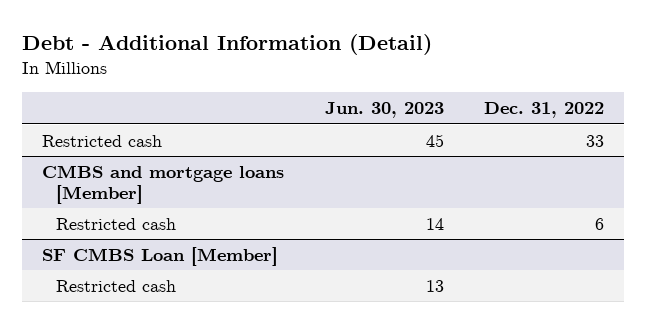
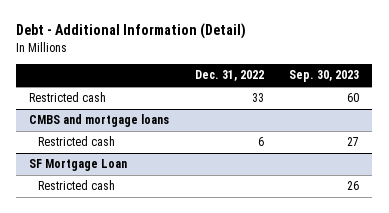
[324,102,444,119] Jun. 30, 2023 -> none
none -> [289,70,360,83] Sep. 30, 2023
[42,164,285,204] CMBS and mortgage loans [Member] -> [29,114,170,128] CMBS and mortgage loans
[42,246,279,266] SF CMBS Loan [Member] -> [29,159,128,172] SF Mortgage Loan

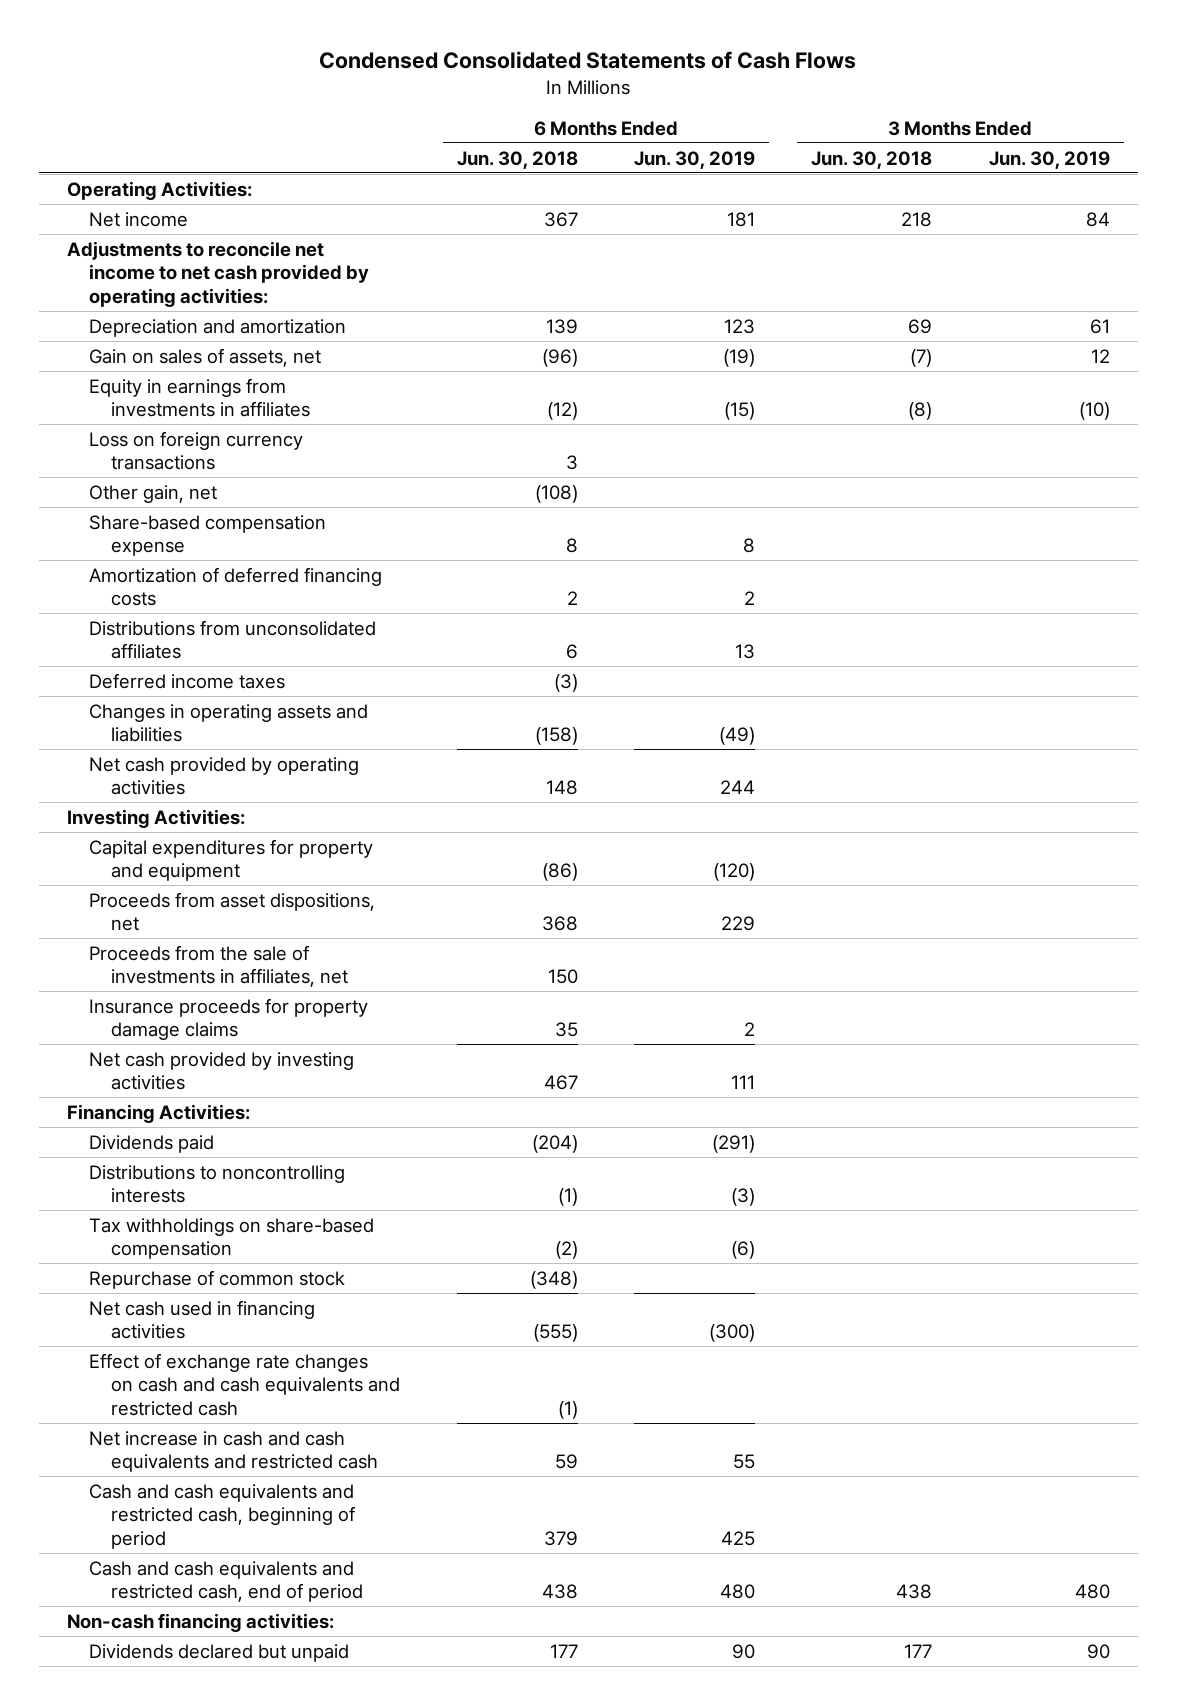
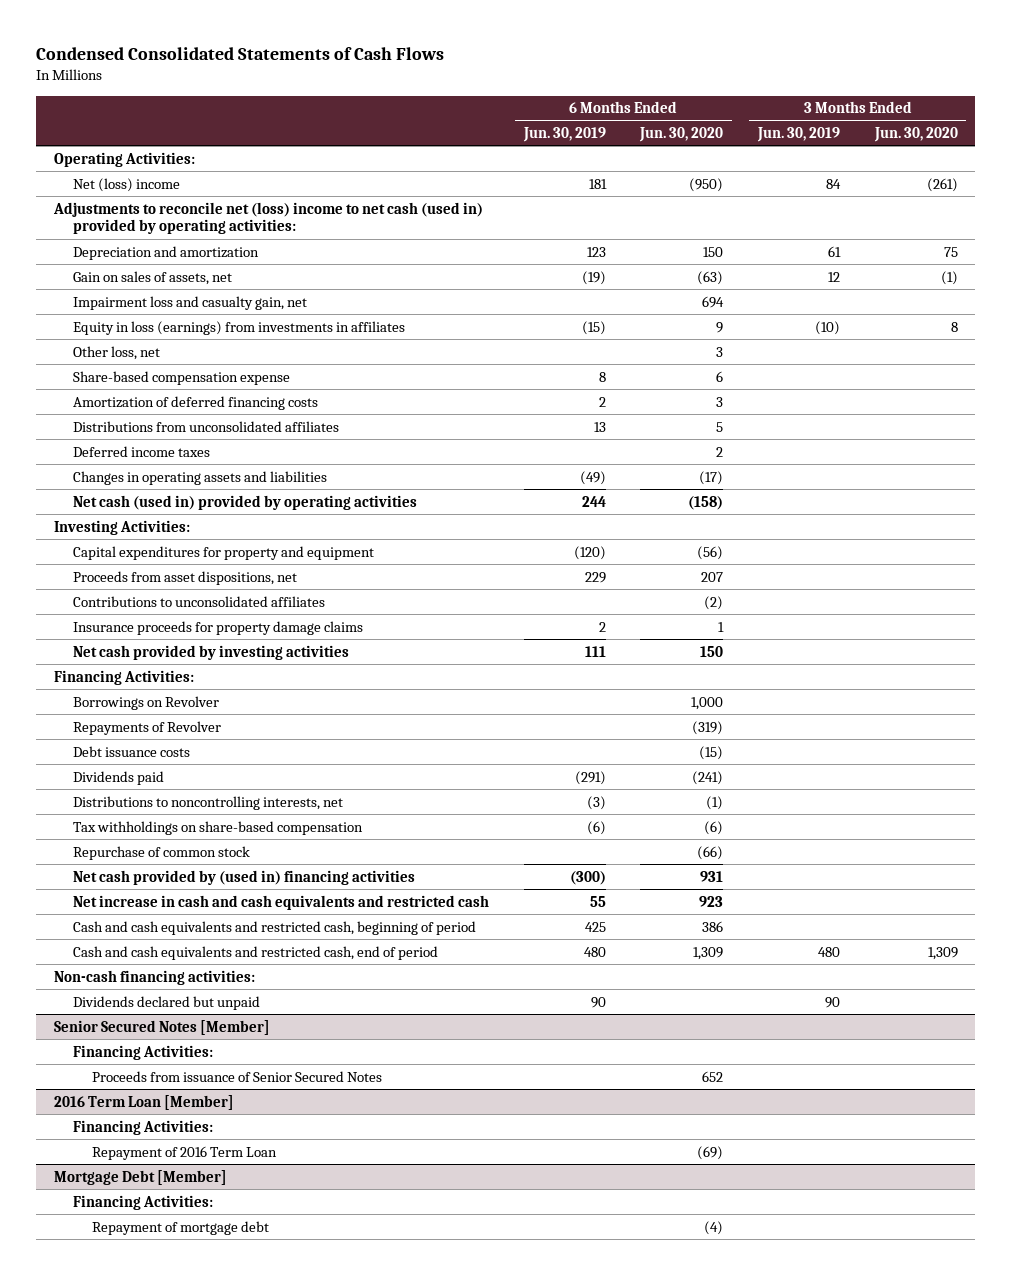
[456,150,578,169] Jun. 30, 2018 -> none
[811,150,933,169] Jun. 30, 2018 -> none
none -> [639,127,724,143] Jun. 30, 2020
none -> [873,127,958,143] Jun. 30, 2020
[89,211,189,227] Net income -> [72,177,180,192] Net (loss) income
[67,240,370,307] Adjustments to reconcile net income to net cash provided by operating activities: -> [52,201,483,235] Adjustments to reconcile net (loss) income to net cash (used in) provided by operating activities:
[89,430,304,471] Loss on foreign currency transactions -> none
none -> [72,295,307,310] Impairment loss and casualty gain, net
[89,377,311,418] Equity in earnings from investments in affiliates -> [72,320,405,335] Equity in loss (earnings) from investments in affiliates
[89,484,218,503] Other gain, net -> [72,345,160,360] Other loss, net
[89,756,360,796] Net cash provided by operating activities -> [72,494,417,510] Net cash (used in) provided by operating activities
[89,944,349,988] Proceeds from the sale of investments in affiliates, net -> none
none -> [72,595,325,607] Contributions to unconsolidated affiliates
none -> [72,695,219,710] Borrowings on Revolver
none -> [72,720,221,735] Repayments of Revolver
none -> [72,745,190,757] Debt issuance costs
[89,1164,346,1204] Distributions to noncontrolling interests -> [72,795,343,810] Distributions to noncontrolling interests, net
[89,1352,401,1416] Effect of exchange rate changes on cash and cash equivalents and restricted cash -> none
[89,1299,316,1340] Net cash used in financing activities -> [72,869,415,885] Net cash provided by (used in) financing activities
none -> [53,1019,270,1035] Senior Secured Notes [Member]
none -> [72,1044,213,1060] Financing Activities:
none -> [92,1070,383,1082] Proceeds from issuance of Senior Secured Notes
none -> [53,1094,234,1110] 2016 Term Loan [Member]
none -> [72,1119,213,1135] Financing Activities:
none -> [92,1145,278,1160] Repayment of 2016 Term Loan
none -> [53,1169,227,1185] Mortgage Debt [Member]
none -> [72,1194,213,1210] Financing Activities:
none -> [92,1220,270,1235] Repayment of mortgage debt

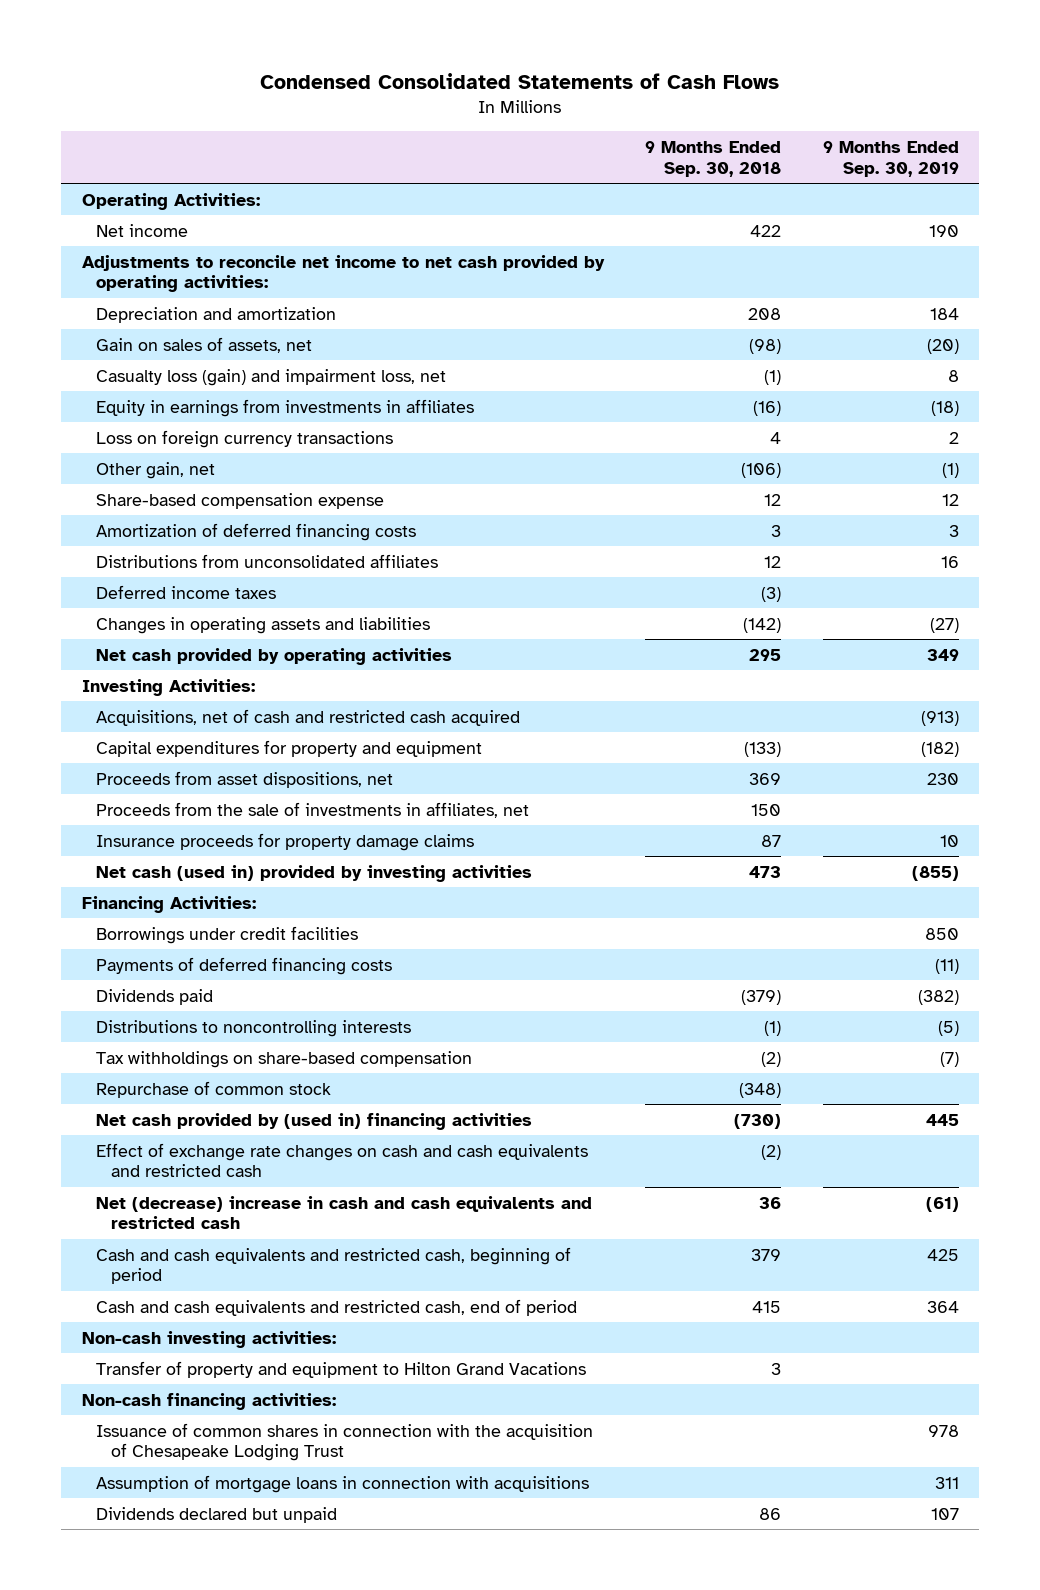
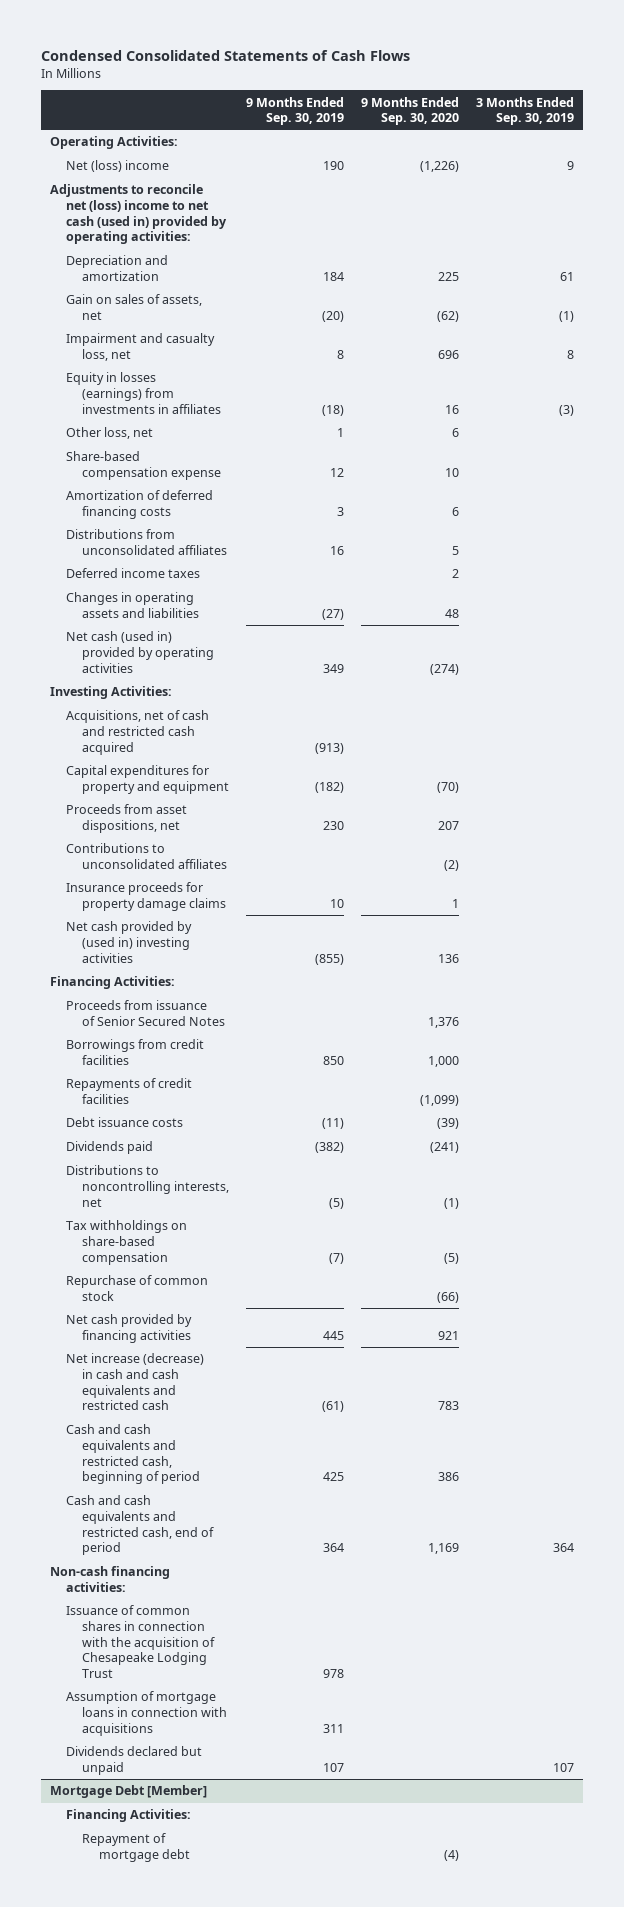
[645,140,782,177] 9 Months Ended Sep. 30, 2018 -> none
none -> [361,96,460,126] 9 Months Ended Sep. 30, 2020
none -> [476,96,575,126] 3 Months Ended Sep. 30, 2019
[96,223,189,237] Net income -> [65,160,169,173] Net (loss) income
[81,254,605,293] Adjustments to reconcile net income to net cash provided by operating activities: -> [49,184,227,245] Adjustments to reconcile net (loss) income to net cash (used in) provided by operating activities:
[96,429,394,448] Loss on foreign currency transactions -> none
[96,368,447,386] Casualty loss (gain) and impairment loss, net -> [65,333,215,361] Impairment and casualty loss, net
[96,398,475,417] Equity in earnings from investments in affiliates -> [65,372,222,414] Equity in losses (earnings) from investments in affiliates
[96,461,216,479] Other gain, net -> [65,427,153,440] Other loss, net
[941,462,959,478] (1) -> [337,428,345,438] 1
[96,647,453,665] Net cash provided by operating activities -> [65,631,215,673] Net cash (used in) provided by operating activities
[96,801,530,818] Proceeds from the sale of investments in affiliates, net -> none
none -> [65,843,228,869] Contributions to unconsolidated affiliates
[96,864,533,882] Net cash (used in) provided by investing activities -> [65,921,192,963] Net cash provided by (used in) investing activities
[96,956,393,975] Payments of deferred financing costs -> none
none -> [65,1000,226,1026] Proceeds from issuance of Senior Secured Notes
[96,925,359,944] Borrowings under credit facilities -> [65,1039,204,1065] Borrowings from credit facilities
none -> [65,1078,192,1104] Repayments of credit facilities
none -> [65,1117,183,1128] Debt issuance costs
[96,1019,412,1037] Distributions to noncontrolling interests -> [65,1165,230,1207] Distributions to noncontrolling interests, net
[96,1142,589,1178] Effect of exchange rate changes on cash and cash equivalents and restricted cash -> none
[96,1112,533,1130] Net cash provided by (used in) financing activities -> [65,1314,192,1343] Net cash provided by financing activities
[96,1195,593,1230] Net (decrease) increase in cash and cash equivalents and restricted cash -> [65,1353,204,1411] Net increase (decrease) in cash and cash equivalents and restricted cash
[81,1330,336,1348] Non-cash investing activities: -> none
[96,1360,587,1378] Transfer of property and equipment to Hilton Grand Vacations -> none
none -> [49,1785,207,1799] Mortgage Debt [Member]
none -> [65,1809,191,1823] Financing Activities:
none -> [82,1833,190,1862] Repayment of mortgage debt

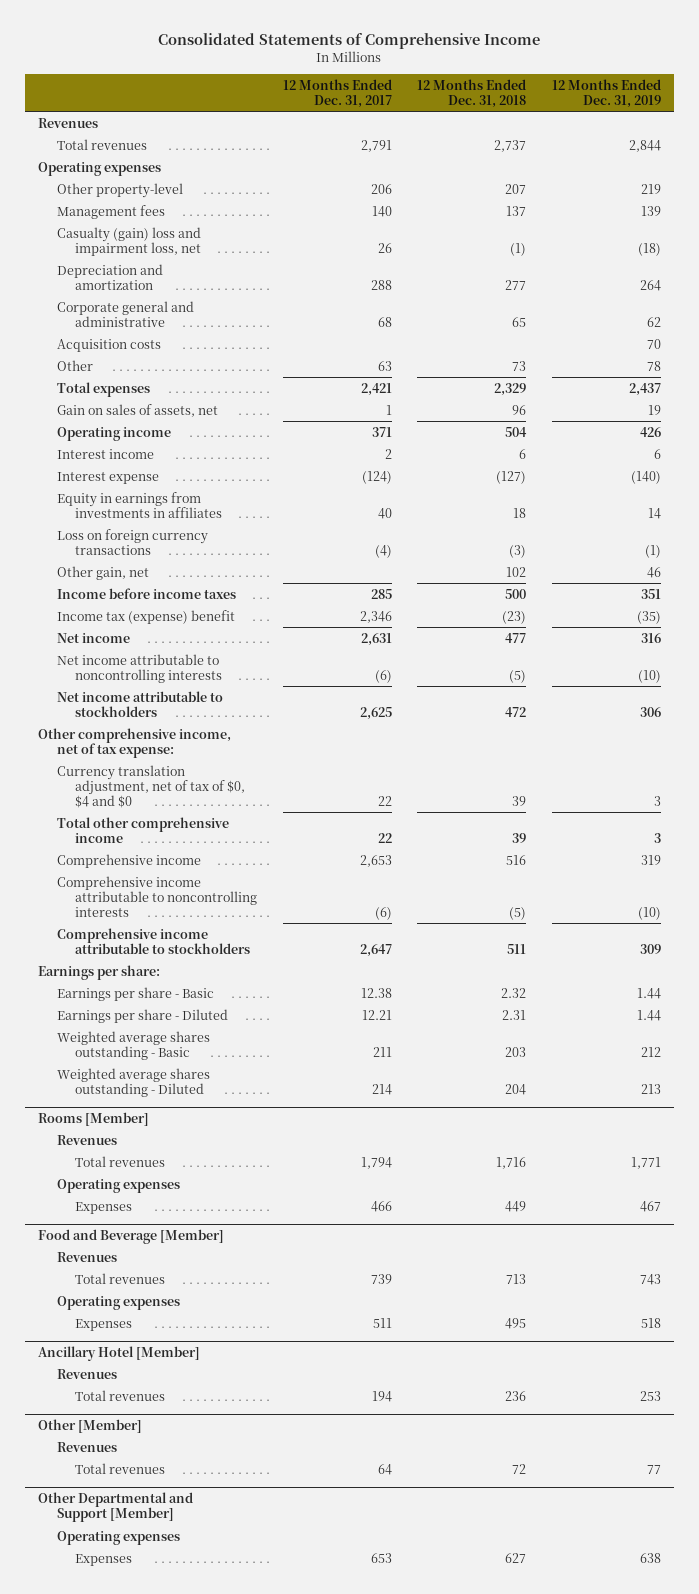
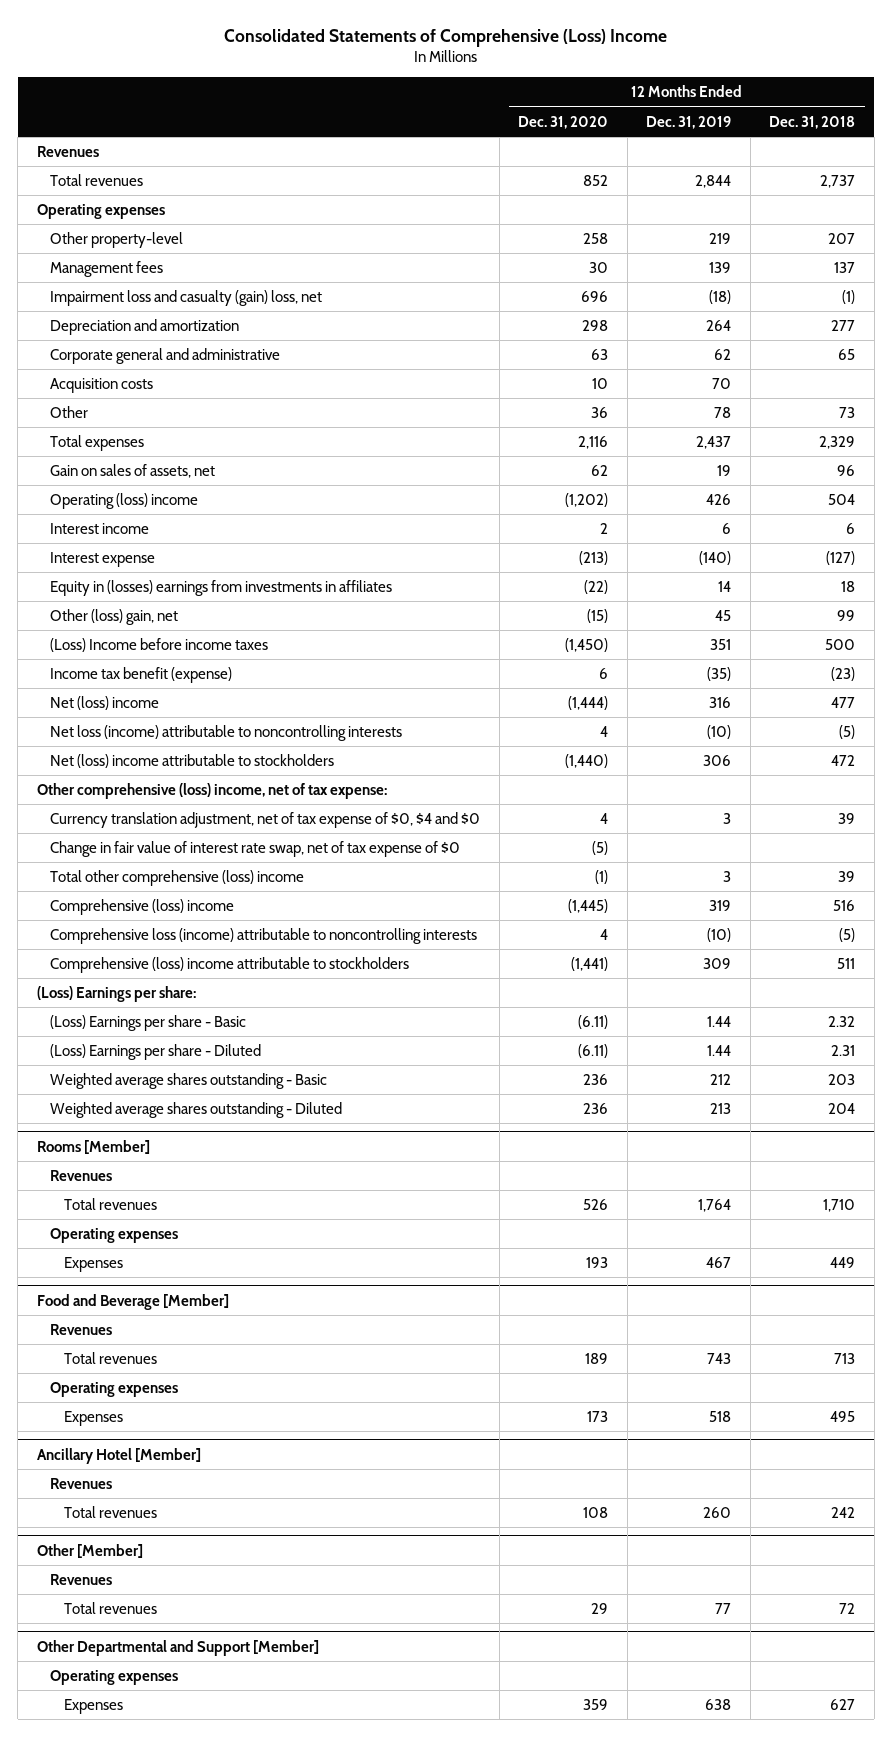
[158,32,541,49] Consolidated Statements of Comprehensive Income -> [223,28,667,47] Consolidated Statements of Comprehensive (Loss) Income
[282,78,392,108] 12 Months Ended Dec. 31, 2017 -> none
none -> [518,115,609,129] Dec. 31, 2020
[56,226,202,256] Casualty (gain) loss and impairment loss, net -> [50,290,323,307] Impairment loss and casualty (gain) loss, net
[56,426,171,441] Operating income -> [50,493,199,510] Operating (loss) income
[56,528,208,555] Loss on foreign currency transactions -> none
[56,491,223,518] Equity in earnings from investments in affiliates -> [50,580,393,597] Equity in (losses) earnings from investments in affiliates
[56,565,149,580] Other gain, net -> [50,609,179,626] Other (loss) gain, net
[506,566,527,577] 102 -> [837,610,856,622] 99
[646,566,661,578] 46 -> [715,610,732,622] 45
[56,587,236,599] Income before income taxes -> [50,638,269,653] (Loss) Income before income taxes
[56,609,235,624] Income tax (expense) benefit -> [50,667,233,684] Income tax benefit (expense)
[56,632,130,643] Net income -> [50,696,160,711] Net (loss) income
[56,653,223,683] Net income attributable to noncontrolling interests -> [50,725,403,742] Net loss (income) attributable to noncontrolling interests
[56,690,223,717] Net income attributable to stockholders -> [50,754,335,769] Net (loss) income attributable to stockholders
[37,727,231,758] Other comprehensive income, net of tax expense: -> [36,783,387,800] Other comprehensive (loss) income, net of tax expense:
[56,764,246,808] Currency translation adjustment, net of tax of $0, $4 and $0 -> [50,812,481,829] Currency translation adjustment, net of tax expense of $0, $4 and $0
none -> [50,841,461,858] Change in fair value of interest rate swap, net of tax expense of $0
[56,816,229,843] Total other comprehensive income -> [50,870,305,887] Total other comprehensive (loss) income
[56,853,201,868] Comprehensive income -> [50,899,235,916] Comprehensive (loss) income
[56,875,258,917] Comprehensive income attributable to noncontrolling interests -> [50,928,478,945] Comprehensive loss (income) attributable to noncontrolling interests
[56,927,251,954] Comprehensive income attributable to stockholders -> [50,957,410,974] Comprehensive (loss) income attributable to stockholders
[37,964,160,980] Earnings per share: -> [36,986,196,1003] (Loss) Earnings per share:
[56,986,214,1001] Earnings per share - Basic -> [50,1015,247,1032] (Loss) Earnings per share - Basic
[56,1008,228,1023] Earnings per share - Diluted -> [50,1044,262,1061] (Loss) Earnings per share - Diluted
[496,1156,527,1169] 1,716 -> [823,1199,856,1213] 1,710
[630,1156,661,1169] 1,771 -> [698,1199,732,1213] 1,764
[505,1390,527,1401] 236 -> [831,1507,856,1519] 242
[639,1390,661,1401] 253 -> [703,1507,732,1519] 260

